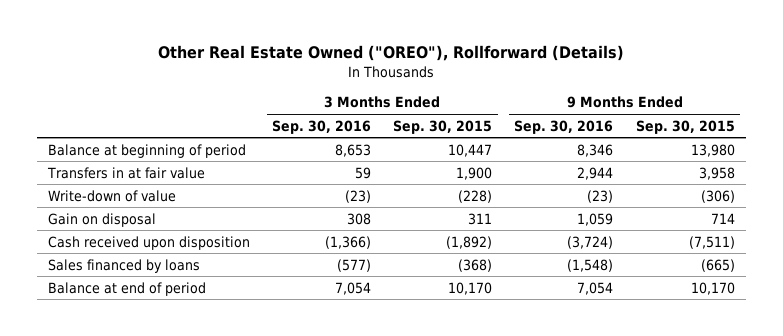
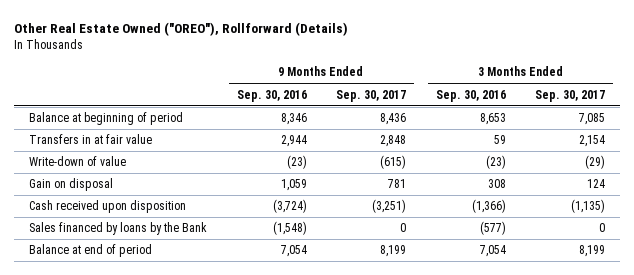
[393,119,493,134] Sep. 30, 2015 -> none
[635,119,735,134] Sep. 30, 2015 -> none
none -> [336,89,407,102] Sep. 30, 2017
none -> [535,89,606,102] Sep. 30, 2017
[48,258,201,273] Sales financed by loans -> [29,222,208,236] Sales financed by loans by the Bank

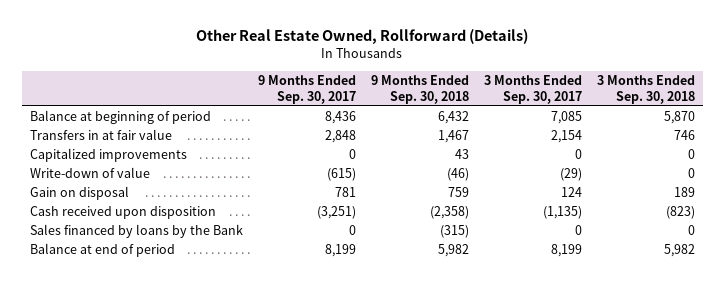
[14,21,349,36] Other Real Estate Owned ("OREO"), Rollforward (Details) -> [196,29,529,45] Other Real Estate Owned, Rollforward (Details)
[236,89,307,102] Sep. 30, 2016 -> none
[435,89,506,102] Sep. 30, 2016 -> none
none -> [370,75,469,104] 9 Months Ended Sep. 30, 2018
none -> [597,75,696,104] 3 Months Ended Sep. 30, 2018
none -> [29,148,187,163] Capitalized improvements

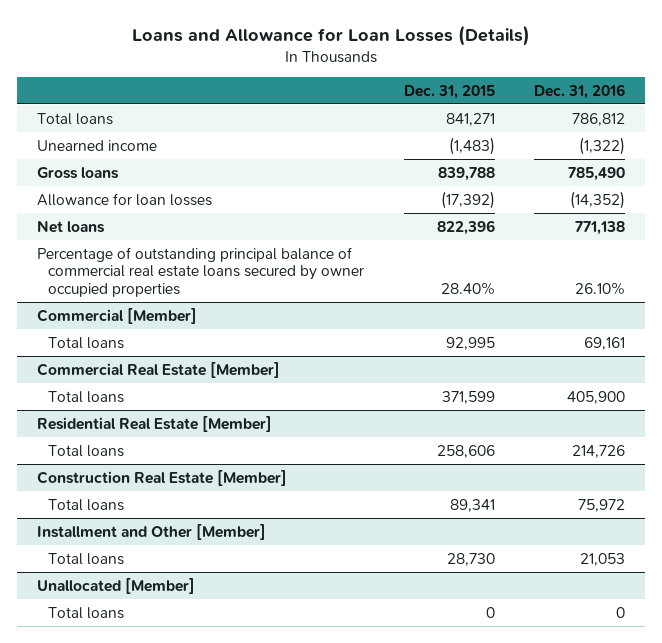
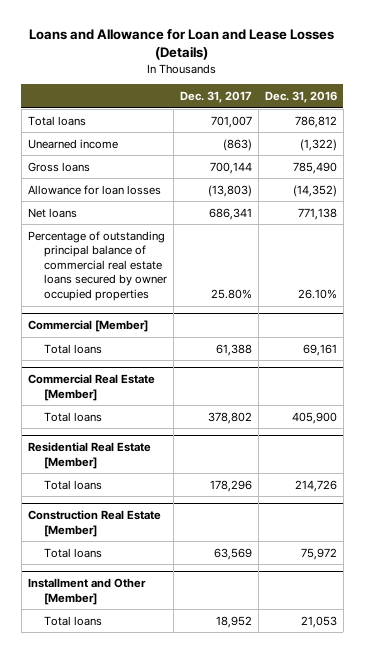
[132,25,531,47] Loans and Allowance for Loan Losses (Details) -> [29,29,335,61] Loans and Allowance for Loan and Lease Losses (Details)
[403,84,495,99] Dec. 31, 2015 -> none
none -> [179,91,252,104] Dec. 31, 2017
[36,577,195,594] Unallocated [Member] -> none
[48,606,125,619] Total loans -> none

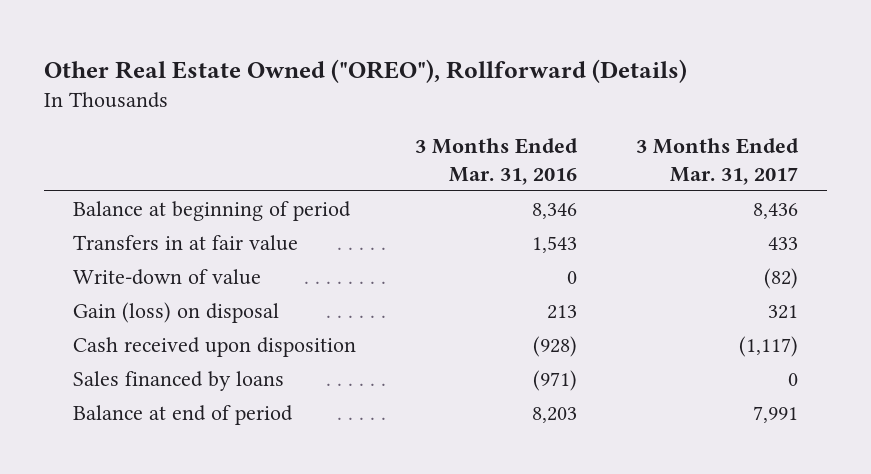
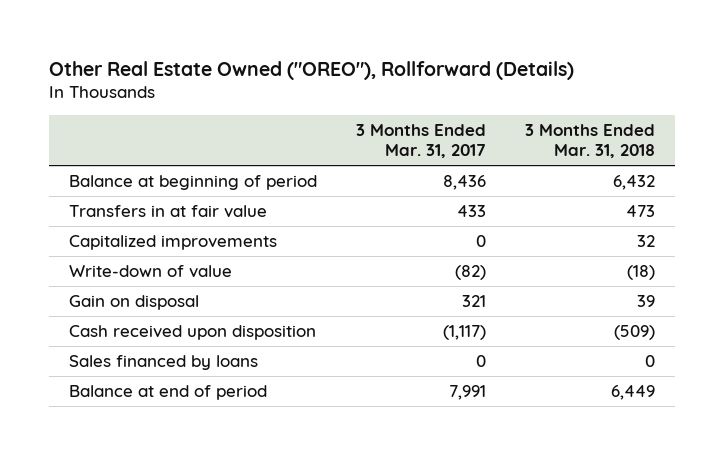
[415,138,579,186] 3 Months Ended Mar. 31, 2016 -> none
none -> [525,124,656,159] 3 Months Ended Mar. 31, 2018
none -> [69,235,278,251] Capitalized improvements
[73,301,280,323] Gain (loss) on disposal -> [69,295,200,311] Gain on disposal

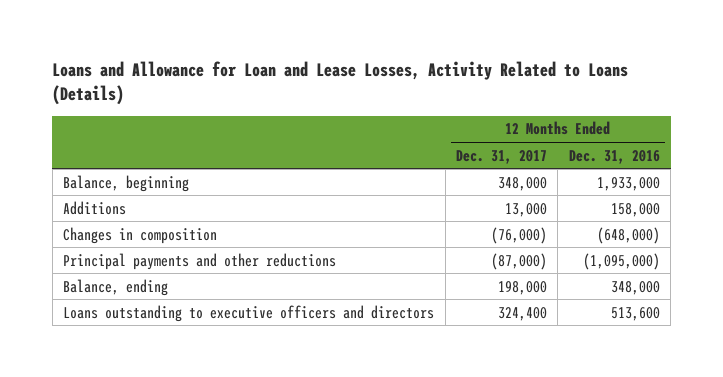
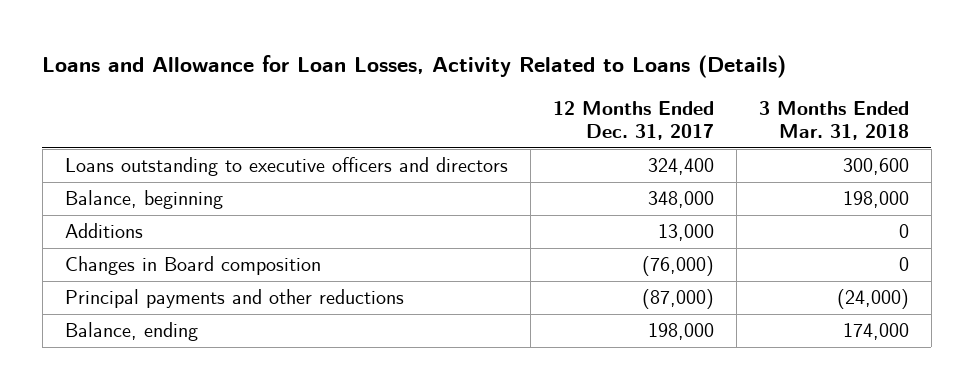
[52,61,629,106] Loans and Allowance for Loan and Lease Losses, Activity Related to Loans (Details) -> [42,55,787,79] Loans and Allowance for Loan Losses, Activity Related to Loans (Details)
[568,149,660,164] Dec. 31, 2016 -> none
none -> [758,100,909,140] 3 Months Ended Mar. 31, 2018
[63,304,435,322] Loans outstanding to executive officers and directors -> [64,157,508,177] Loans outstanding to executive officers and directors
[63,226,218,244] Changes in composition -> [64,256,321,276] Changes in Board composition

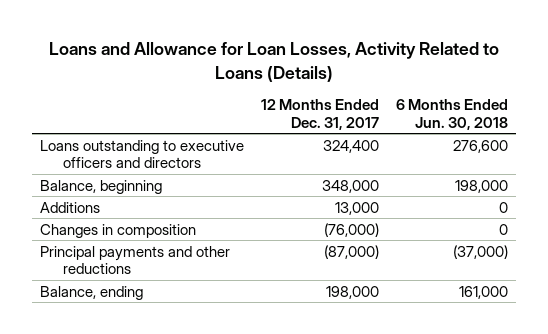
[758,100,909,140] 3 Months Ended Mar. 31, 2018 -> none
none -> [395,99,508,130] 6 Months Ended Jun. 30, 2018
[64,256,321,276] Changes in Board composition -> [40,223,197,238] Changes in composition

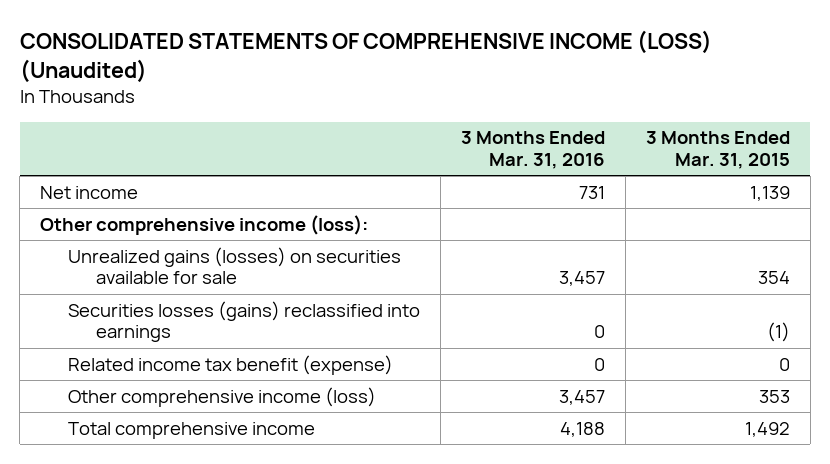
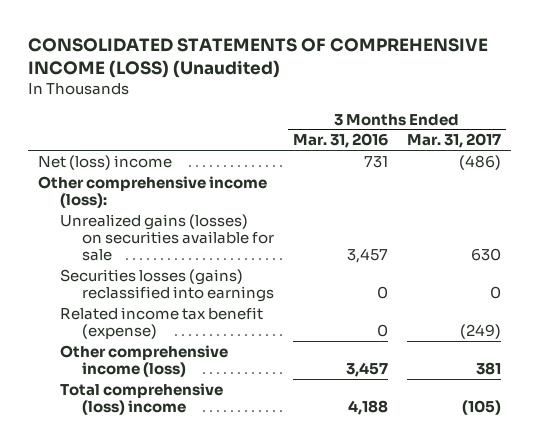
[645,131,790,170] 3 Months Ended Mar. 31, 2015 -> none
none -> [407,133,502,149] Mar. 31, 2017
[39,185,138,199] Net income -> [37,154,172,170] Net (loss) income
[68,421,316,439] Total comprehensive income -> [59,382,223,415] Total comprehensive (loss) income

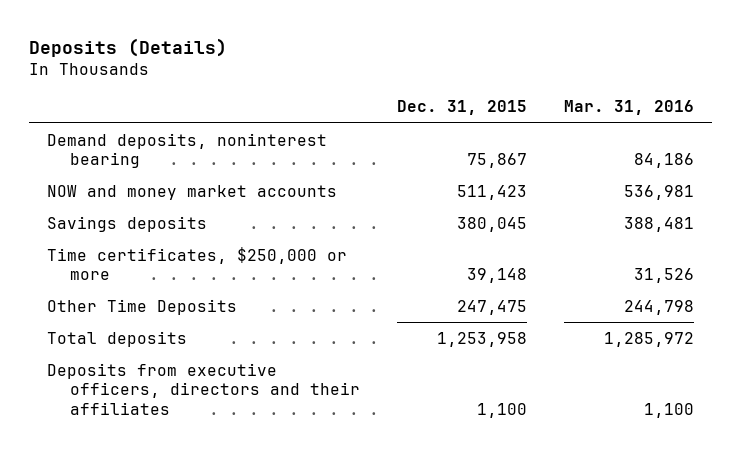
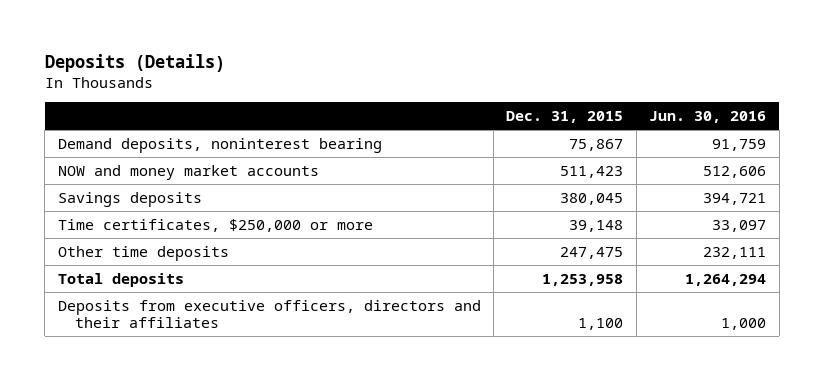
[563,100,694,116] Mar. 31, 2016 -> none
none -> [649,111,767,124] Jun. 30, 2016
[47,298,238,315] Other Time Deposits -> [57,245,229,261] Other time deposits

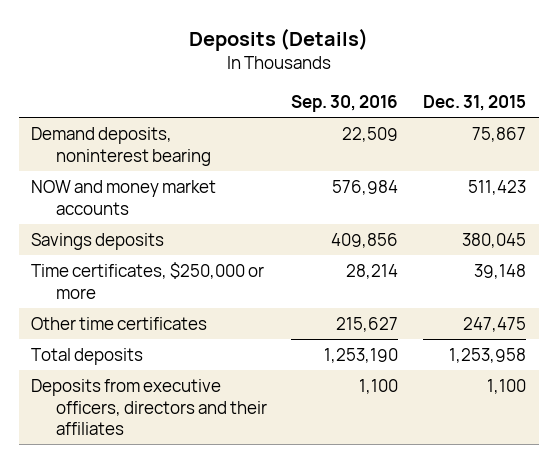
[649,111,767,124] Jun. 30, 2016 -> none
none -> [291,95,399,113] Sep. 30, 2016
[57,245,229,261] Other time deposits -> [31,316,208,330] Other time certificates

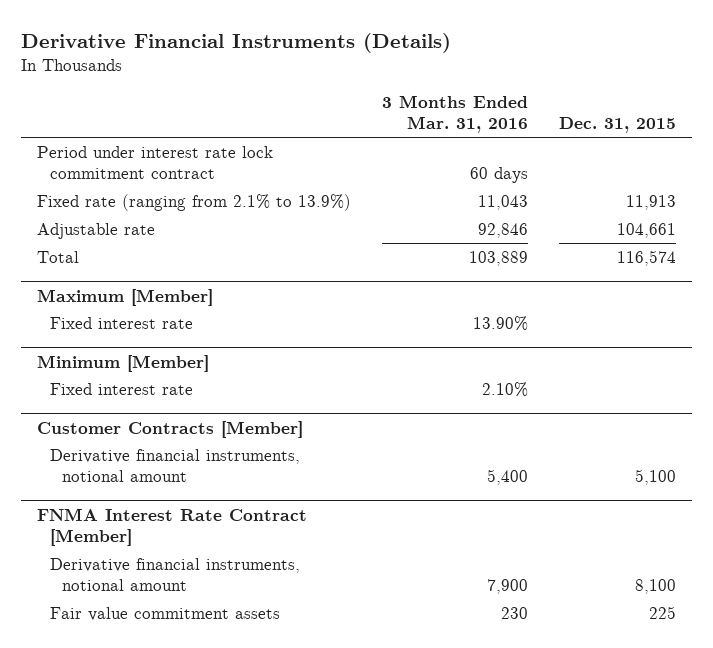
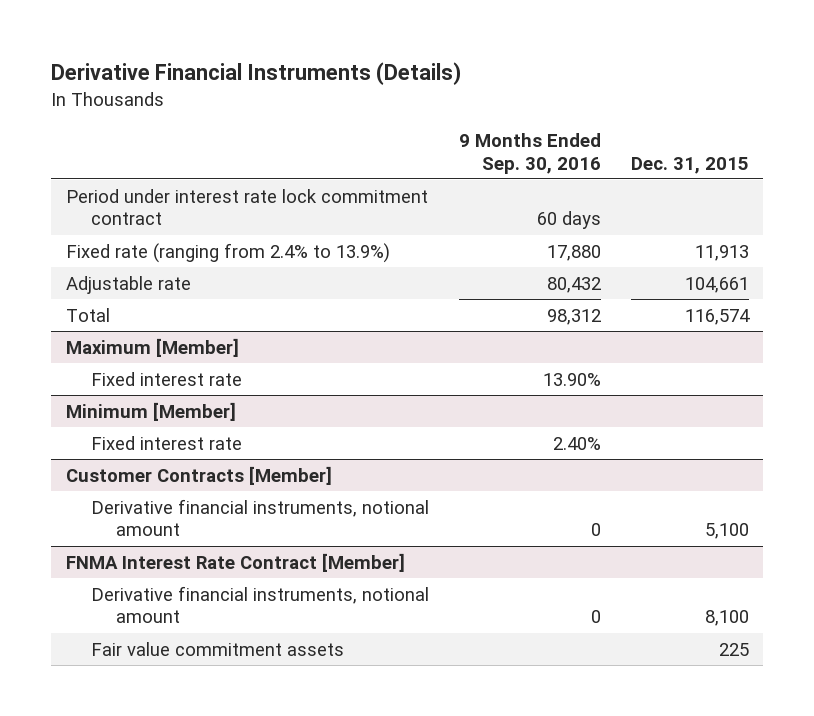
[382,94,529,134] 3 Months Ended Mar. 31, 2016 -> none
none -> [458,132,601,174] 9 Months Ended Sep. 30, 2016
[36,193,351,211] Fixed rate (ranging from 2.1% to 13.9%) -> [65,242,390,263] Fixed rate (ranging from 2.4% to 13.9%)

